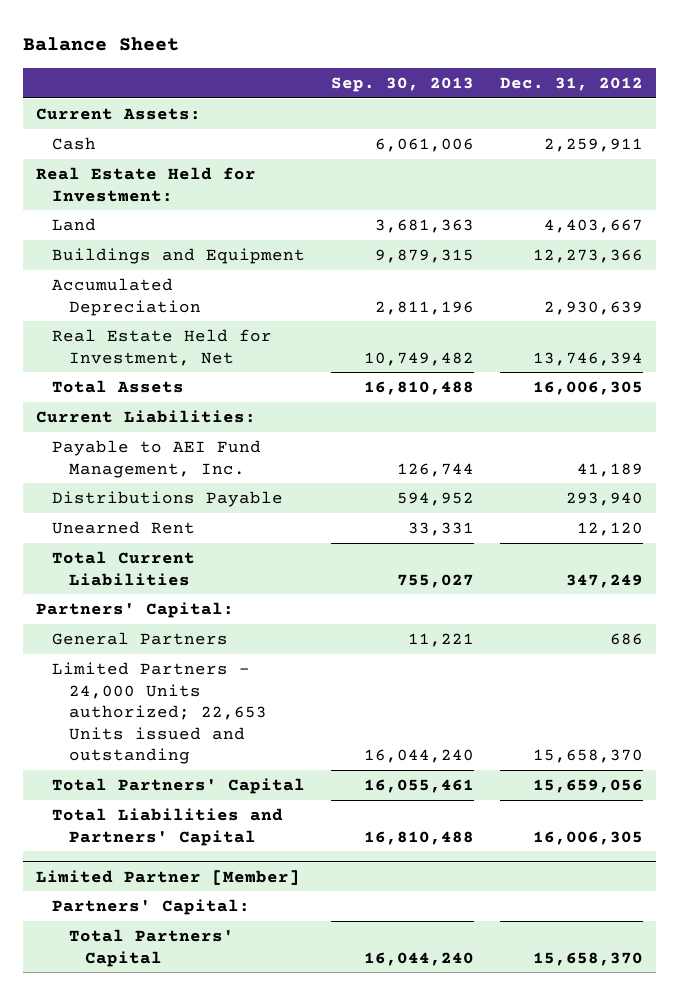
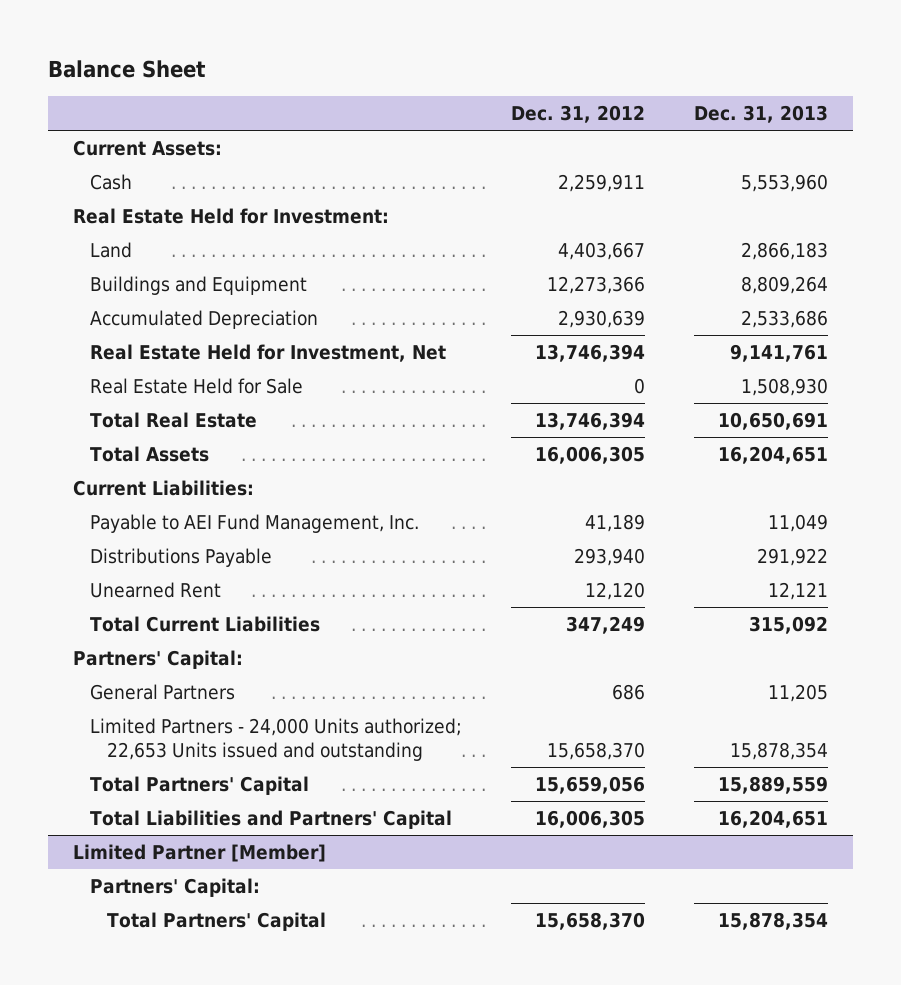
[331,76,475,92] Sep. 30, 2013 -> none
none -> [694,105,829,124] Dec. 31, 2013
none -> [89,378,303,395] Real Estate Held for Sale
none -> [89,412,257,429] Total Real Estate

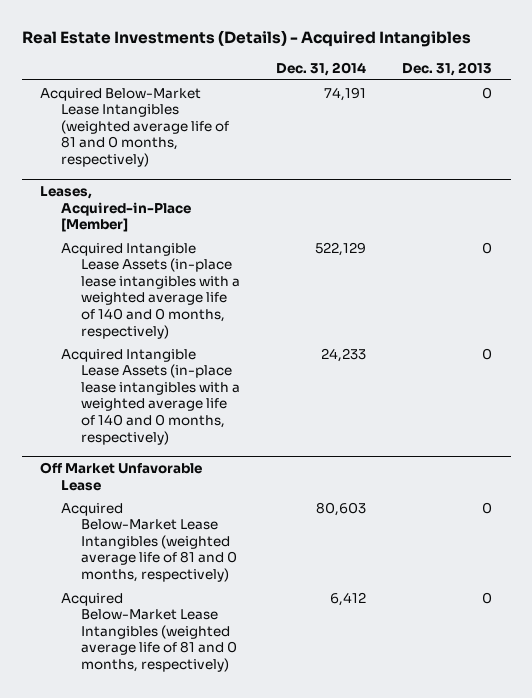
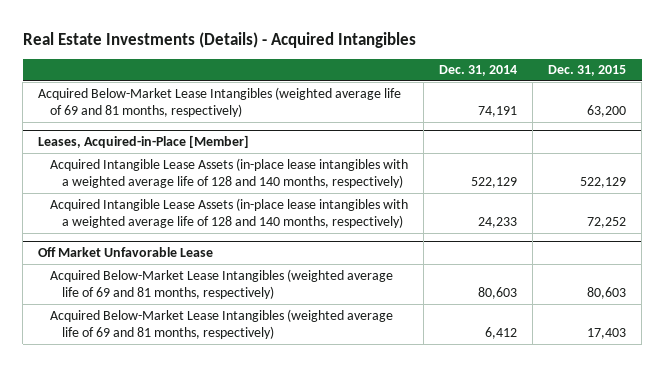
[402,61,493,76] Dec. 31, 2013 -> none
none -> [548,65,627,77] Dec. 31, 2015
[40,87,229,168] Acquired Below-Market Lease Intangibles (weighted average life of 81 and 0 months, respectively) -> [38,86,402,118] Acquired Below-Market Lease Intangibles (weighted average life of 69 and 81 months, respectively)
[60,242,240,339] Acquired Intangible Lease Assets (in-place lease intangibles with a weighted average life of 140 and 0 months, respectively) -> [50,157,409,189] Acquired Intangible Lease Assets (in-place lease intangibles with a weighted average life of 128 and 140 months, respectively)
[60,348,240,445] Acquired Intangible Lease Assets (in-place lease intangibles with a weighted average life of 140 and 0 months, respectively) -> [50,197,409,229] Acquired Intangible Lease Assets (in-place lease intangibles with a weighted average life of 128 and 140 months, respectively)
[60,502,237,583] Acquired Below-Market Lease Intangibles (weighted average life of 81 and 0 months, respectively) -> [50,268,394,300] Acquired Below-Market Lease Intangibles (weighted average life of 69 and 81 months, respectively)
[60,592,237,673] Acquired Below-Market Lease Intangibles (weighted average life of 81 and 0 months, respectively) -> [50,308,394,340] Acquired Below-Market Lease Intangibles (weighted average life of 69 and 81 months, respectively)

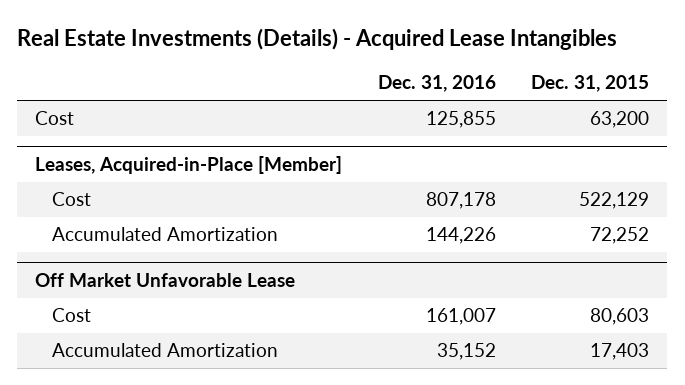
[22,31,416,48] Real Estate Investments (Details) - Acquired Intangibles -> [17,28,618,51] Real Estate Investments (Details) - Acquired Lease Intangibles
[439,65,518,77] Dec. 31, 2014 -> none
none -> [377,75,496,93] Dec. 31, 2016
[38,86,402,118] Acquired Below-Market Lease Intangibles (weighted average life of 69 and 81 months, respectively) -> [35,111,75,126] Cost
[50,157,409,189] Acquired Intangible Lease Assets (in-place lease intangibles with a weighted average life of 128 and 140 months, respectively) -> [52,192,92,207] Cost
[50,197,409,229] Acquired Intangible Lease Assets (in-place lease intangibles with a weighted average life of 128 and 140 months, respectively) -> [52,227,279,242] Accumulated Amortization
[50,268,394,300] Acquired Below-Market Lease Intangibles (weighted average life of 69 and 81 months, respectively) -> [52,308,92,323] Cost
[50,308,394,340] Acquired Below-Market Lease Intangibles (weighted average life of 69 and 81 months, respectively) -> [52,343,279,358] Accumulated Amortization

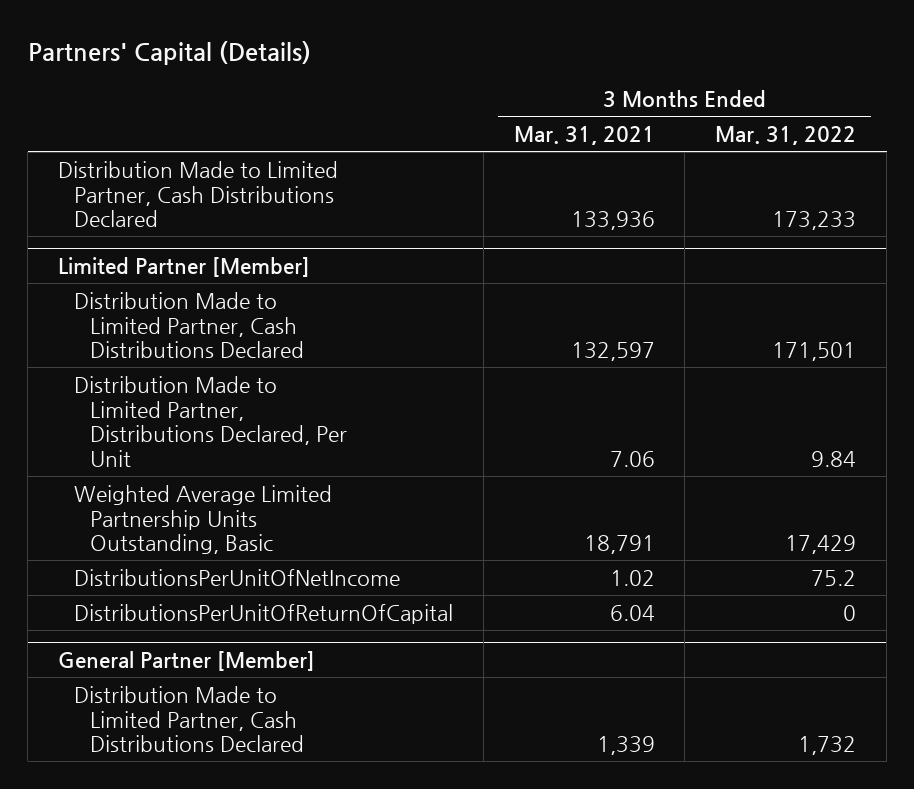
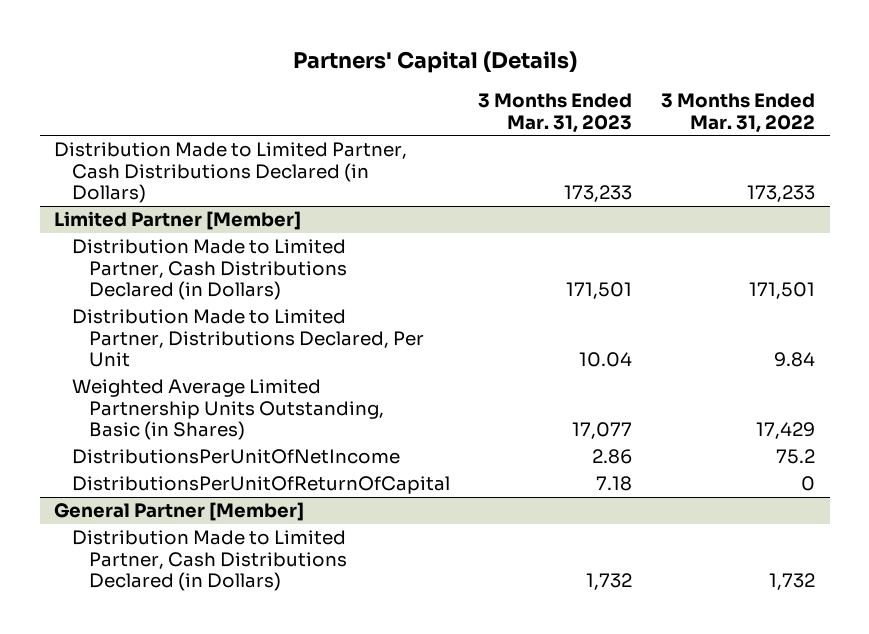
[513,125,655,145] Mar. 31, 2021 -> none
none -> [478,93,633,133] 3 Months Ended Mar. 31, 2023
[57,160,338,228] Distribution Made to Limited Partner, Cash Distributions Declared -> [54,142,408,204] Distribution Made to Limited Partner, Cash Distributions Declared (in Dollars)
[74,291,305,359] Distribution Made to Limited Partner, Cash Distributions Declared -> [71,239,348,301] Distribution Made to Limited Partner, Cash Distributions Declared (in Dollars)
[74,484,333,555] Weighted Average Limited Partnership Units Outstanding, Basic -> [71,379,385,441] Weighted Average Limited Partnership Units Outstanding, Basic (in Shares)
[74,685,305,753] Distribution Made to Limited Partner, Cash Distributions Declared -> [71,530,348,592] Distribution Made to Limited Partner, Cash Distributions Declared (in Dollars)

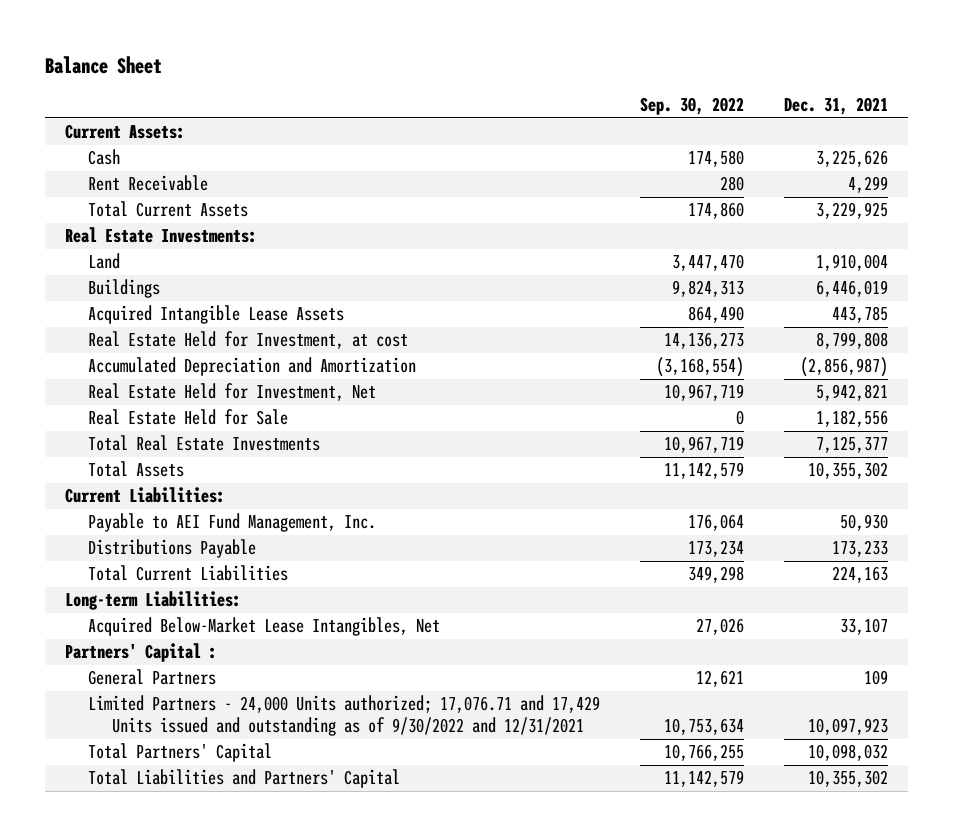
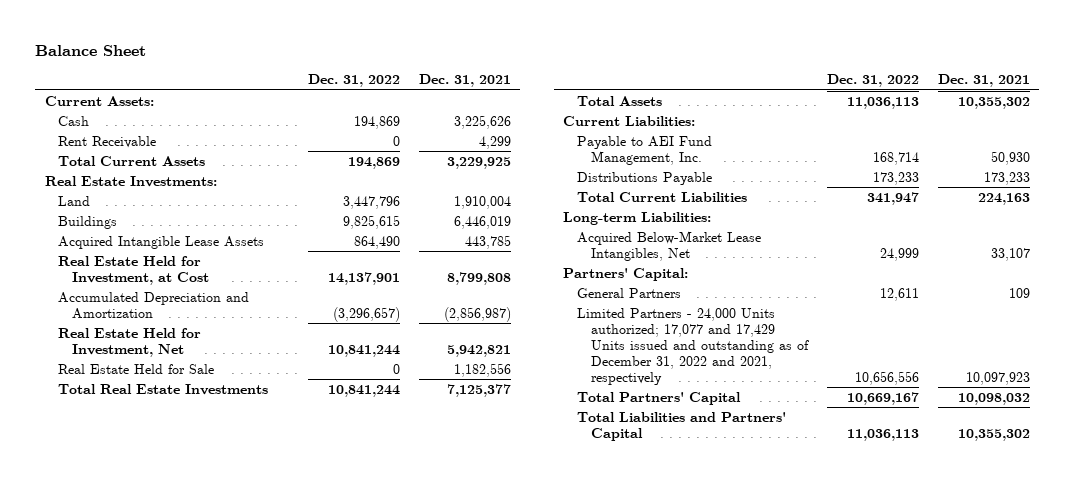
[640,97,745,116] Sep. 30, 2022 -> none
none -> [307,74,400,88] Dec. 31, 2022
[88,331,409,350] Real Estate Held for Investment, at cost -> [58,255,209,285] Real Estate Held for Investment, at Cost
[64,643,217,663] Partners' Capital : -> [563,267,689,281] Partners' Capital:
[88,695,601,736] Limited Partners - 24,000 Units authorized; 17,076.71 and 17,429 Units issued and outstanding as of 9/30/2022 and 12/31/2021 -> [576,307,809,385] Limited Partners - 24,000 Units authorized; 17,077 and 17,429 Units issued and outstanding as of December 31, 2022 and 2021, respectively

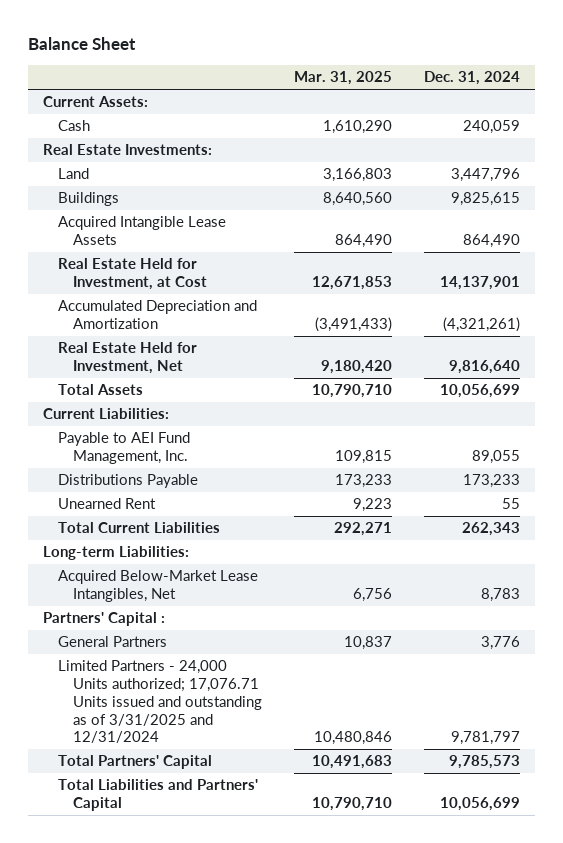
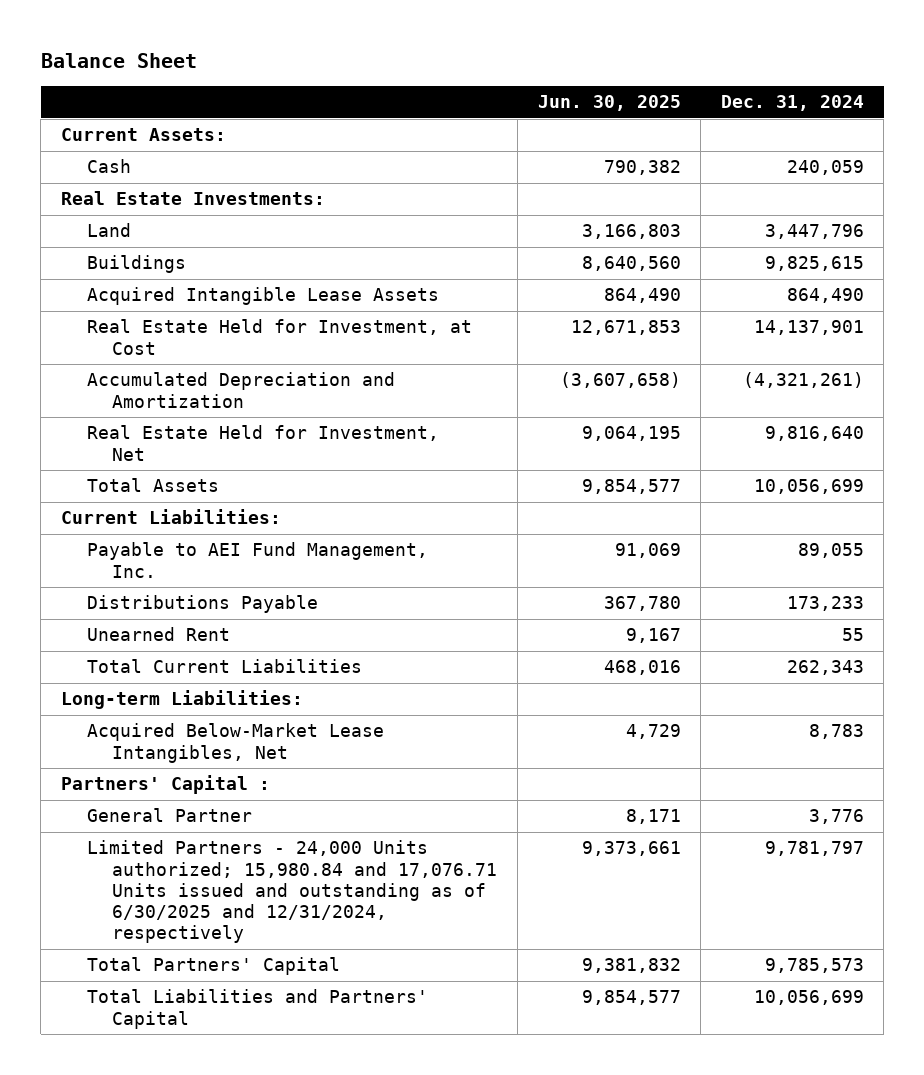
[293,71,392,86] Mar. 31, 2025 -> none
none -> [537,95,681,112] Jun. 30, 2025
[58,636,168,648] General Partners -> [86,808,252,823] General Partner
[58,660,263,744] Limited Partners - 24,000 Units authorized; 17,076.71 Units issued and outstanding as of 3/31/2025 and 12/31/2024 -> [86,840,498,944] Limited Partners - 24,000 Units authorized; 15,980.84 and 17,076.71 Units issued and outstanding as of 6/30/2025 and 12/31/2024, respectively

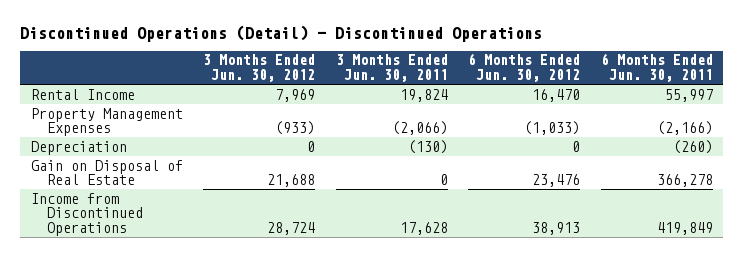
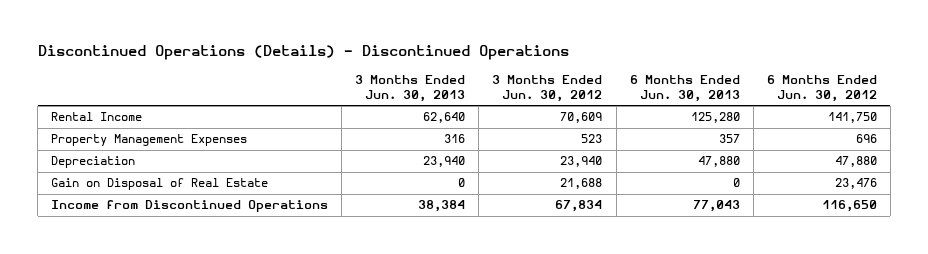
[20,24,543,42] Discontinued Operations (Detail) - Discontinued Operations -> [37,45,569,61] Discontinued Operations (Details) - Discontinued Operations
[335,54,448,83] 3 Months Ended Jun. 30, 2011 -> none
[600,53,713,83] 6 Months Ended Jun. 30, 2011 -> none
none -> [355,74,466,102] 3 Months Ended Jun. 30, 2013
none -> [629,74,740,102] 6 Months Ended Jun. 30, 2013
[275,88,316,102] 7,969 -> [560,112,603,124] 70,609
[532,88,581,102] 16,470 -> [827,112,877,124] 141,750
[275,121,316,136] (933) -> [581,134,603,144] 523
[524,121,581,136] (1,033) -> [855,134,877,144] 696
[307,140,316,152] 0 -> [560,156,603,168] 23,940
[572,140,581,152] 0 -> [834,156,877,168] 47,880
[267,222,316,236] 28,724 -> [555,200,603,213] 67,834
[532,222,581,236] 38,913 -> [821,200,877,213] 116,650

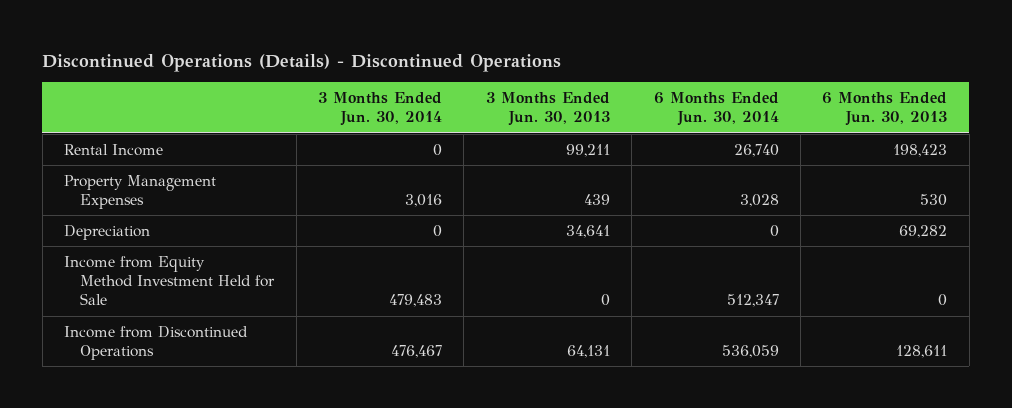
[492,74,603,102] 3 Months Ended Jun. 30, 2012 -> none
[766,74,877,102] 6 Months Ended Jun. 30, 2012 -> none
none -> [317,92,442,127] 3 Months Ended Jun. 30, 2014
none -> [653,92,779,127] 6 Months Ended Jun. 30, 2014
[51,178,269,191] Gain on Disposal of Real Estate -> none
[423,112,466,124] 62,640 -> [565,143,610,157] 99,211
[690,112,740,124] 125,280 -> [893,143,948,157] 198,423
[444,134,466,144] 316 -> [583,194,610,206] 439
[718,134,740,144] 357 -> [920,194,948,207] 530
[423,156,466,168] 23,940 -> [565,224,610,238] 34,641
[697,156,740,168] 47,880 -> [899,224,948,238] 69,282
none -> [64,255,276,306] Income from Equity Method Investment Held for Sale
[418,200,466,213] 38,384 -> [566,345,610,359] 64,131
[692,200,740,213] 77,043 -> [896,345,948,359] 128,611

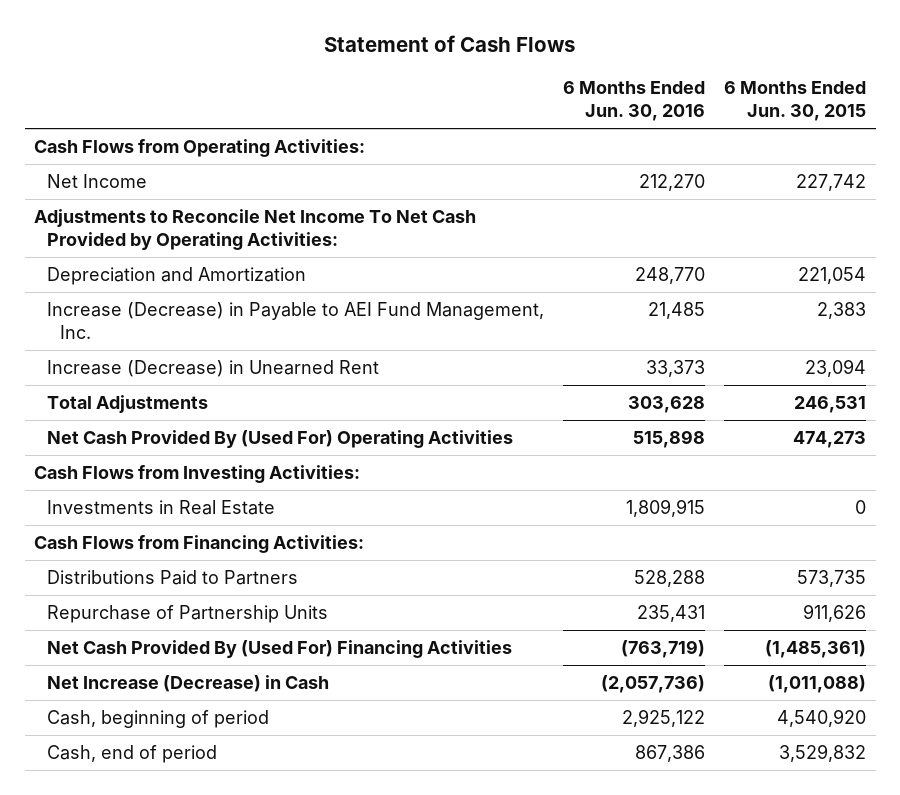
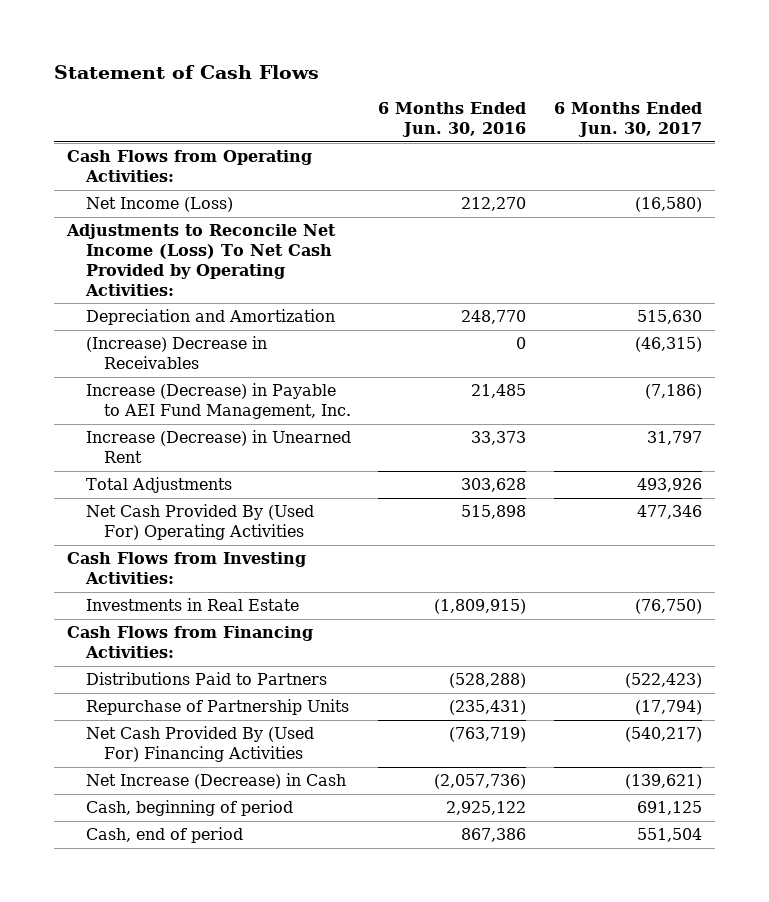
[724,81,867,122] 6 Months Ended Jun. 30, 2015 -> none
none -> [553,102,702,138] 6 Months Ended Jun. 30, 2017
[46,174,147,189] Net Income -> [85,197,233,213] Net Income (Loss)
[34,209,477,250] Adjustments to Reconcile Net Income To Net Cash Provided by Operating Activities: -> [66,224,337,296] Adjustments to Reconcile Net Income (Loss) To Net Cash Provided by Operating Activities:
none -> [85,336,267,370] (Increase) Decrease in Receivables
[626,499,706,518] 1,809,915 -> [434,599,527,615] (1,809,915)
[634,570,706,588] 528,288 -> [449,673,527,689] (528,288)
[637,605,706,623] 235,431 -> [449,700,527,716] (235,431)

